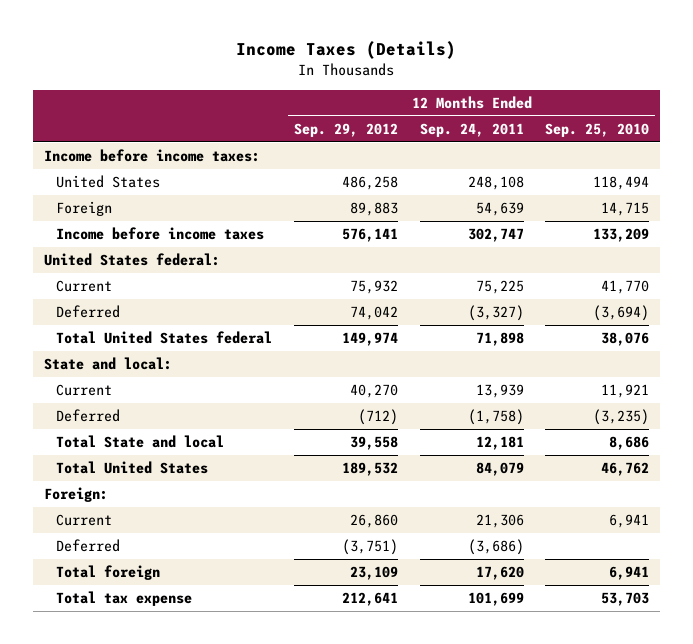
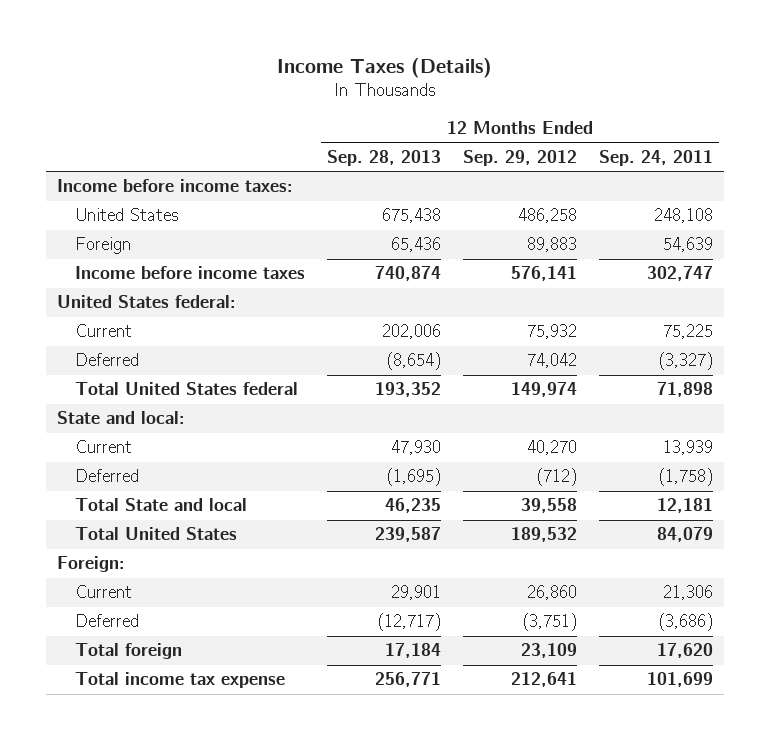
[545,122,650,137] Sep. 25, 2010 -> none
none -> [326,149,441,166] Sep. 28, 2013
[56,591,193,607] Total tax expense -> [74,672,285,689] Total income tax expense

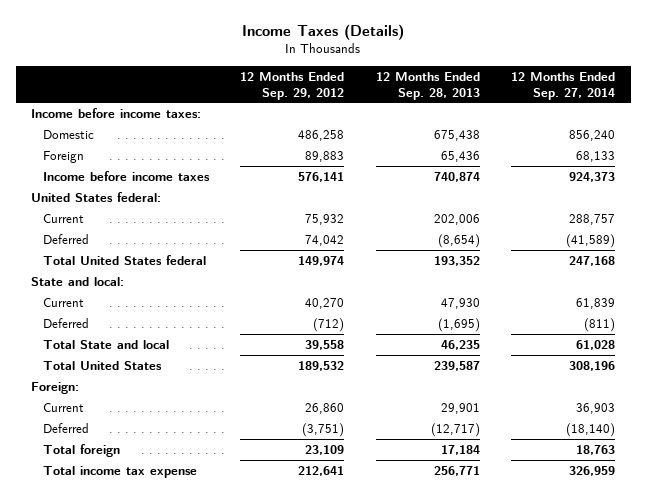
[599,149,714,166] Sep. 24, 2011 -> none
none -> [511,71,616,100] 12 Months Ended Sep. 27, 2014
[74,208,178,222] United States -> [42,129,94,139] Domestic

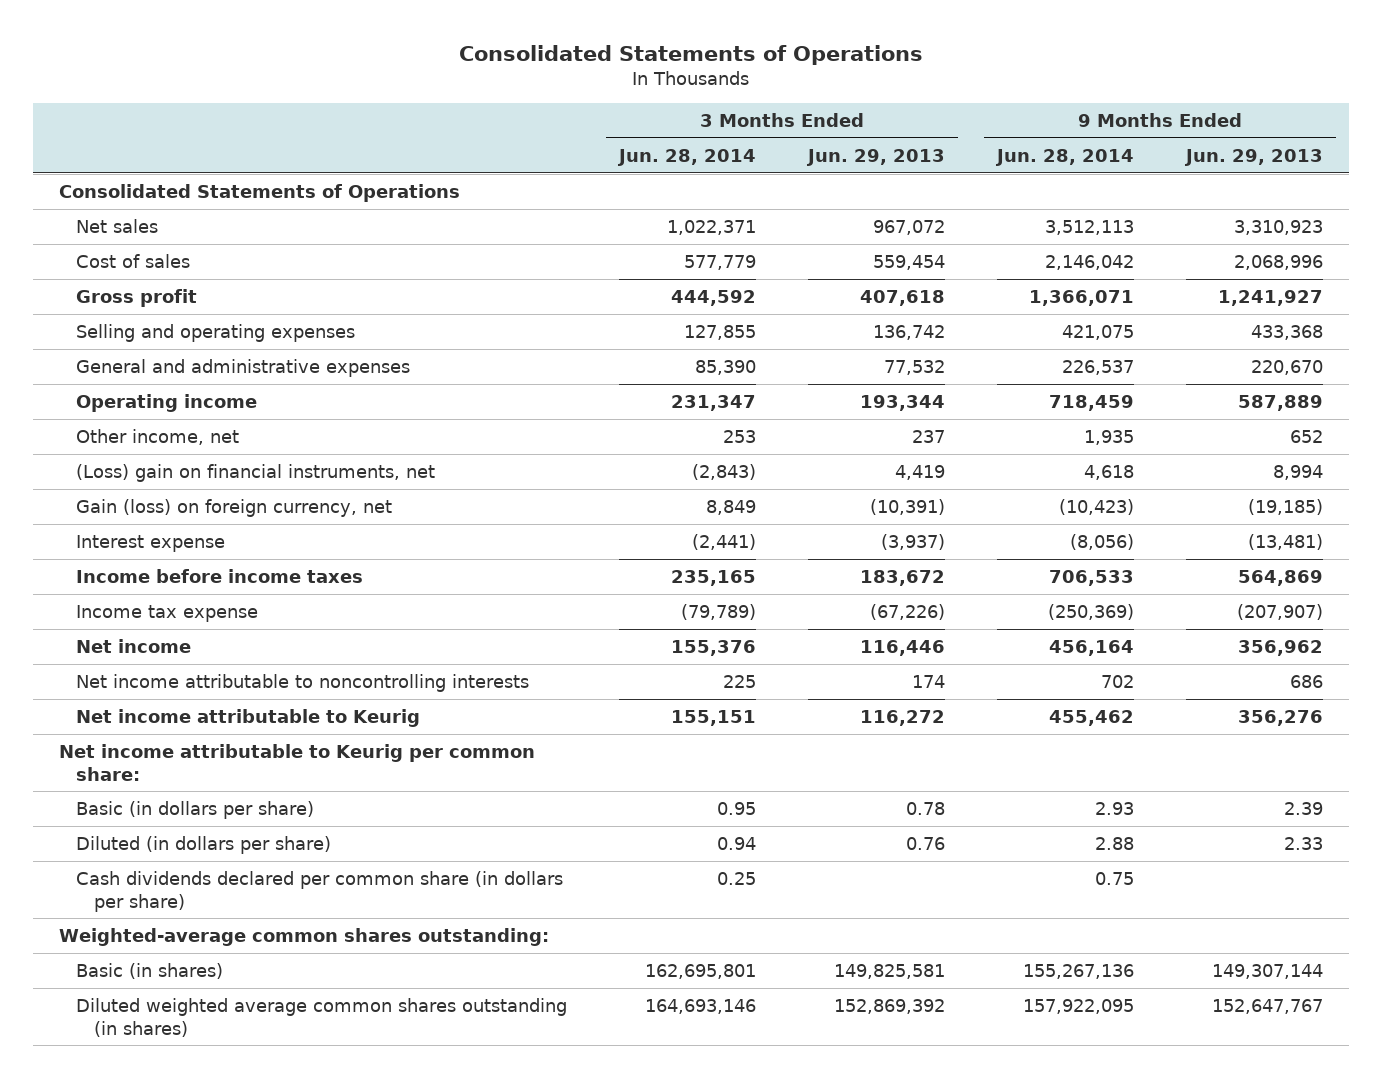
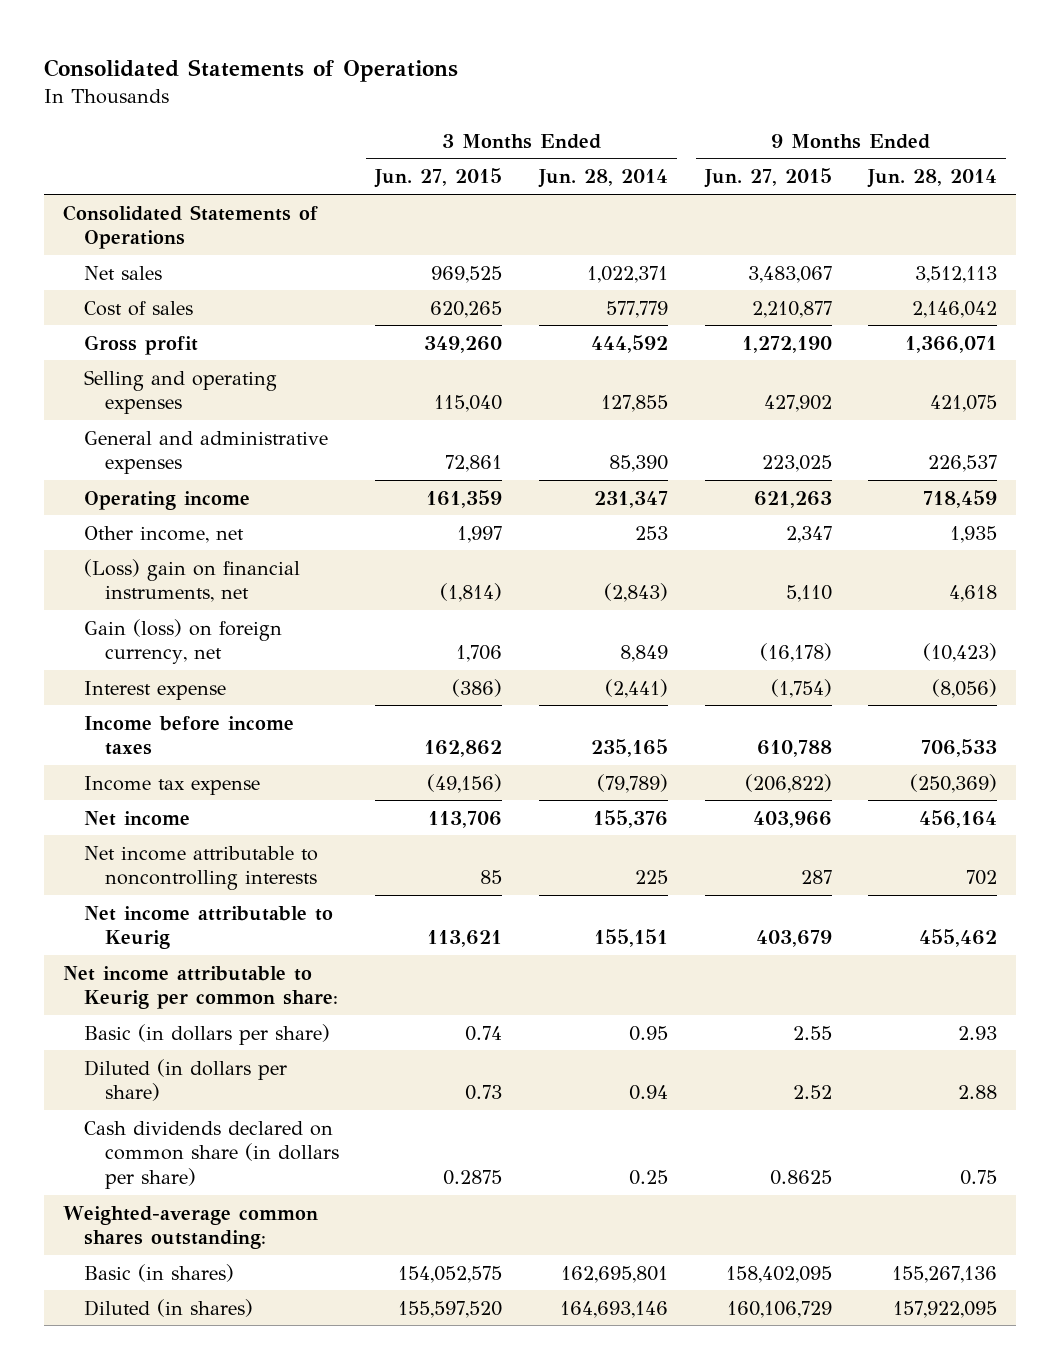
[806,148,946,166] Jun. 29, 2013 -> none
[1184,148,1324,166] Jun. 29, 2013 -> none
none -> [374,168,503,189] Jun. 27, 2015
none -> [703,168,832,189] Jun. 27, 2015
[76,871,564,912] Cash dividends declared per common share (in dollars per share) -> [83,1120,339,1189] Cash dividends declared on common share (in dollars per share)
[76,998,568,1037] Diluted weighted average common shares outstanding (in shares) -> [83,1298,253,1317] Diluted (in shares)

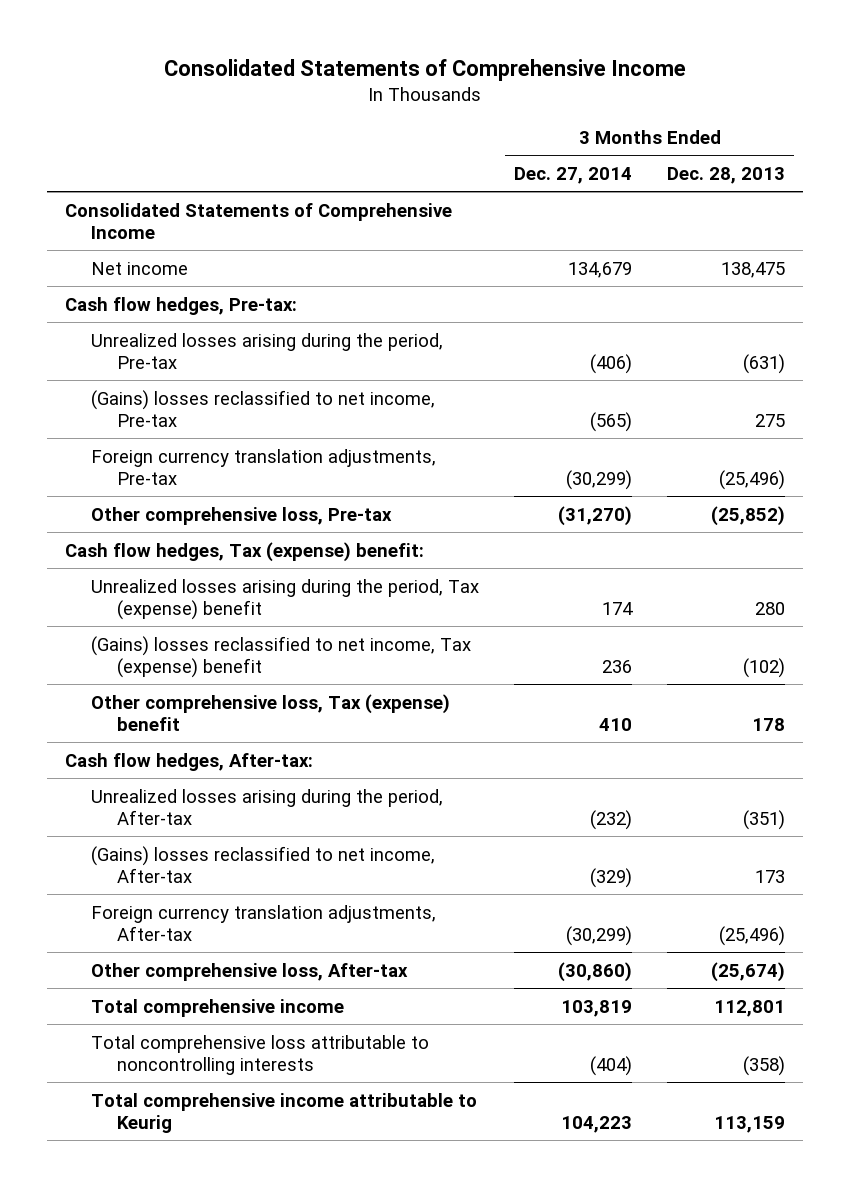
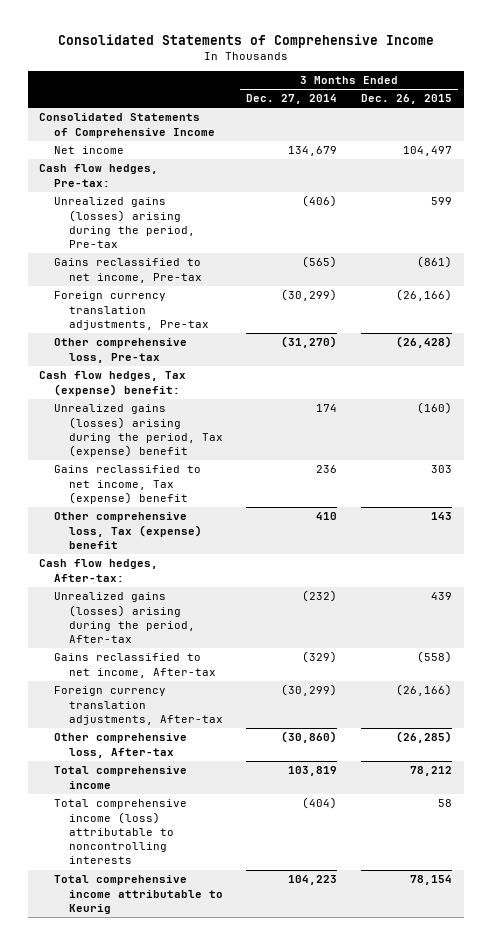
[667,167,786,185] Dec. 28, 2013 -> none
none -> [361,94,453,105] Dec. 26, 2015
[90,332,443,369] Unrealized losses arising during the period, Pre-tax -> [53,197,195,249] Unrealized gains (losses) arising during the period, Pre-tax
[90,389,435,427] (Gains) losses reclassified to net income, Pre-tax -> [53,258,202,283] Gains reclassified to net income, Pre-tax
[90,578,479,620] Unrealized losses arising during the period, Tax (expense) benefit -> [53,404,223,458] Unrealized gains (losses) arising during the period, Tax (expense) benefit
[90,635,471,678] (Gains) losses reclassified to net income, Tax (expense) benefit -> [53,465,201,504] Gains reclassified to net income, Tax (expense) benefit
[90,788,443,825] Unrealized losses arising during the period, After-tax -> [53,592,195,644] Unrealized gains (losses) arising during the period, After-tax
[90,845,435,883] (Gains) losses reclassified to net income, After-tax -> [53,653,216,678] Gains reclassified to net income, After-tax
[90,1034,429,1075] Total comprehensive loss attributable to noncontrolling interests -> [53,799,187,865] Total comprehensive income (loss) attributable to noncontrolling interests

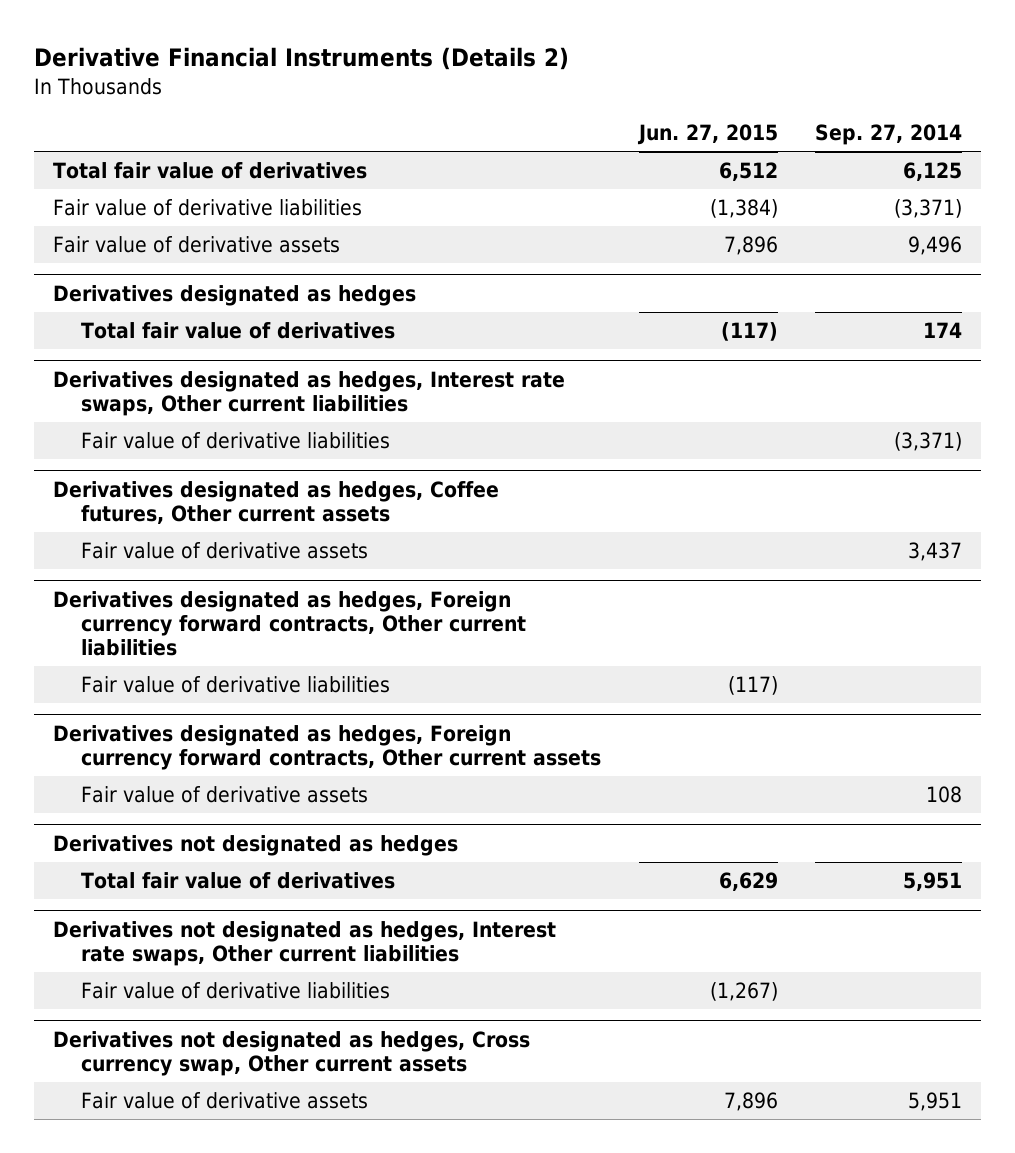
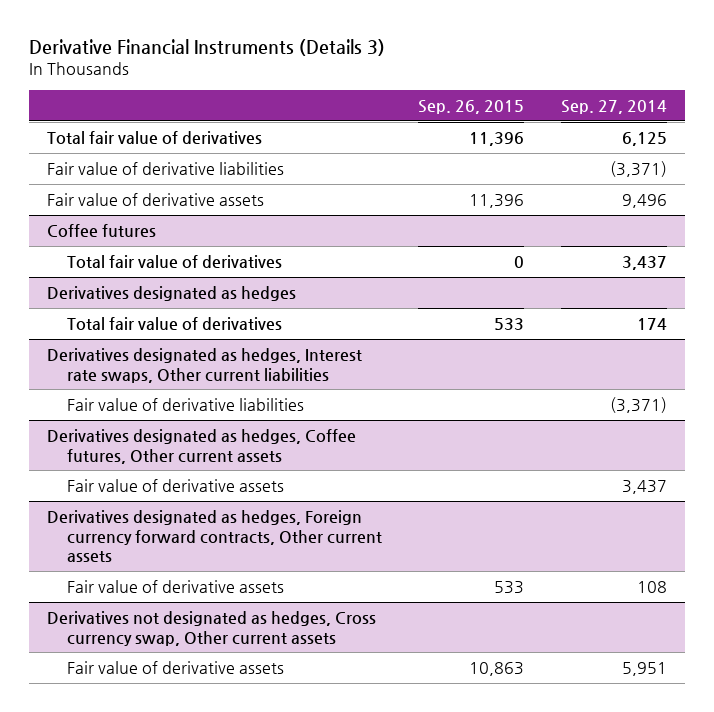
[34,47,570,71] Derivative Financial Instruments (Details 2) -> [28,38,385,56] Derivative Financial Instruments (Details 3)
[636,124,778,146] Jun. 27, 2015 -> none
none -> [418,99,525,114] Sep. 26, 2015
none -> [46,223,156,237] Coffee futures
none -> [66,254,282,268] Total fair value of derivatives
[53,591,526,656] Derivatives designated as hedges, Foreign currency forward contracts, Other current liabilities -> none
[80,676,390,694] Fair value of derivative liabilities -> none
[53,835,459,857] Derivatives not designated as hedges -> none
[80,872,395,890] Total fair value of derivatives -> none
[53,921,557,966] Derivatives not designated as hedges, Interest rate swaps, Other current liabilities -> none
[80,982,390,1000] Fair value of derivative liabilities -> none

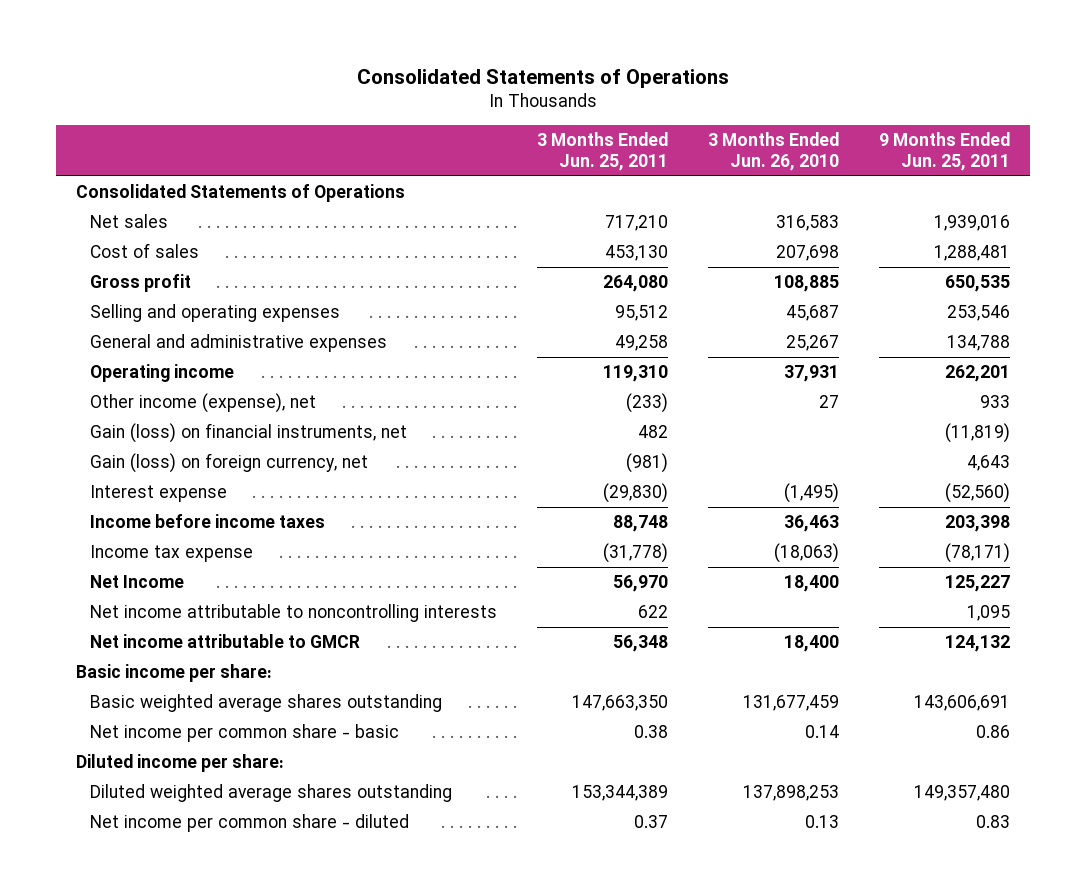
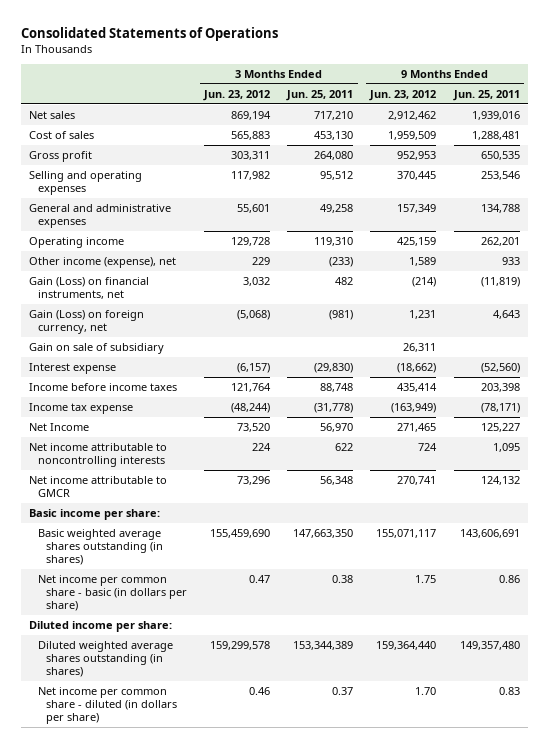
[708,132,840,171] 3 Months Ended Jun. 26, 2010 -> none
none -> [203,89,271,101] Jun. 23, 2012
none -> [369,89,437,101] Jun. 23, 2012
[76,184,406,203] Consolidated Statements of Operations -> none
[90,423,408,444] Gain (loss) on financial instruments, net -> [29,276,150,300] Gain (Loss) on financial instruments, net
[90,453,369,474] Gain (loss) on foreign currency, net -> [29,309,145,335] Gain (Loss) on foreign currency, net
none -> [29,342,165,354] Gain on sale of subsidiary
[90,694,443,713] Basic weighted average shares outstanding -> [37,528,164,566] Basic weighted average shares outstanding (in shares)
[90,724,400,743] Net income per common share - basic -> [37,574,188,612] Net income per common share - basic (in dollars per share)
[90,784,453,803] Diluted weighted average shares outstanding -> [37,640,173,678] Diluted weighted average shares outstanding (in shares)
[90,814,410,833] Net income per common share - diluted -> [37,686,178,725] Net income per common share - diluted (in dollars per share)

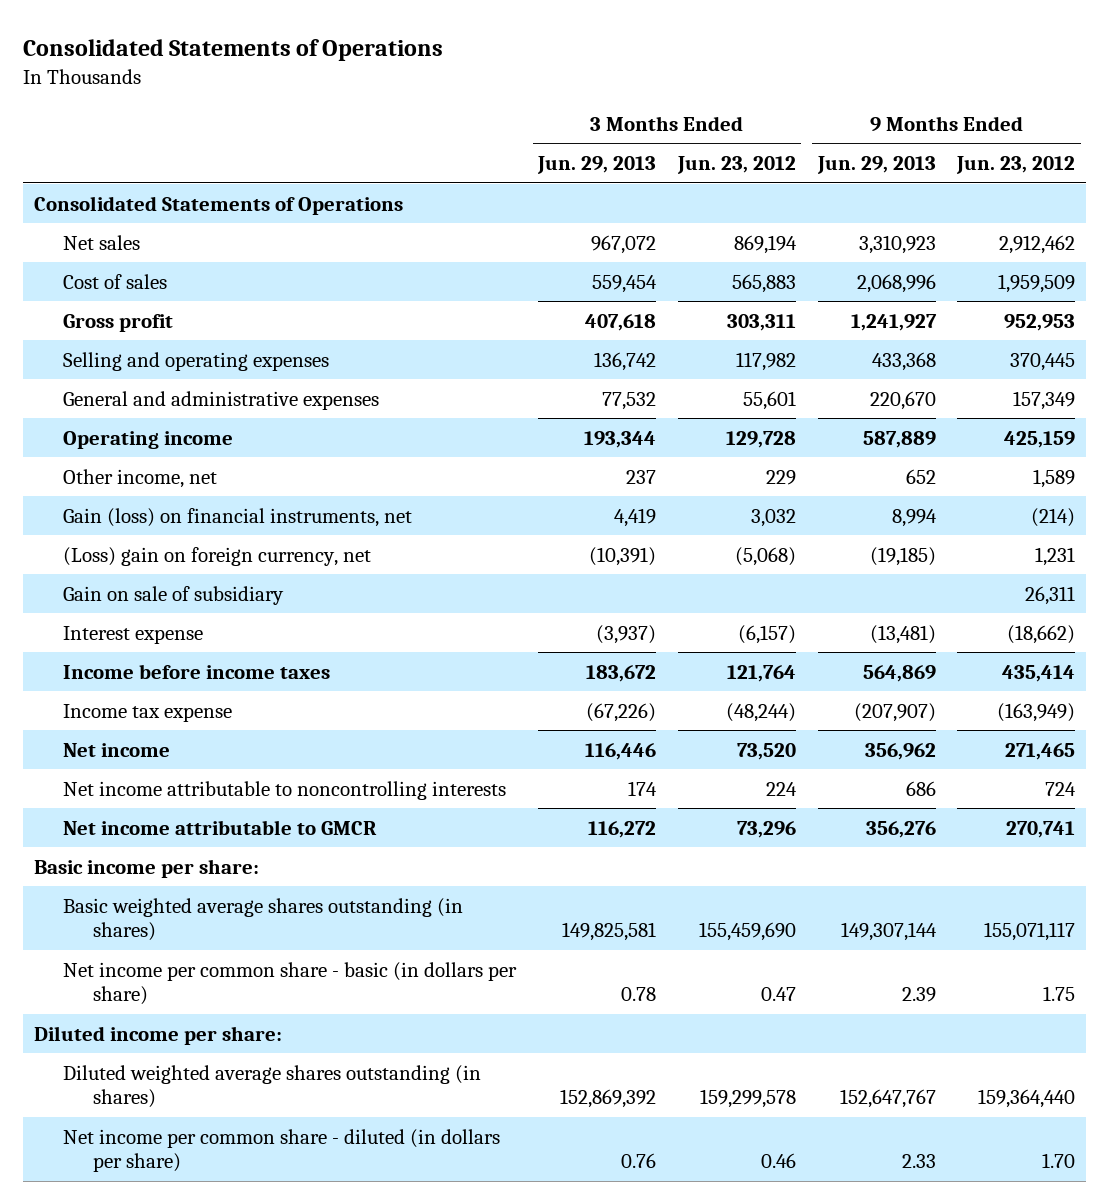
[286,89,354,101] Jun. 25, 2011 -> none
[452,89,520,101] Jun. 25, 2011 -> none
none -> [537,156,657,175] Jun. 29, 2013
none -> [816,156,936,175] Jun. 29, 2013
none -> [34,195,404,215] Consolidated Statements of Operations
[29,256,177,268] Other income (expense), net -> [63,468,218,488] Other income, net
[29,276,150,300] Gain (Loss) on financial instruments, net -> [63,507,413,527] Gain (loss) on financial instruments, net
[29,309,145,335] Gain (Loss) on foreign currency, net -> [63,546,372,566] (Loss) gain on foreign currency, net
[29,422,90,431] Net Income -> [63,742,171,757] Net income

